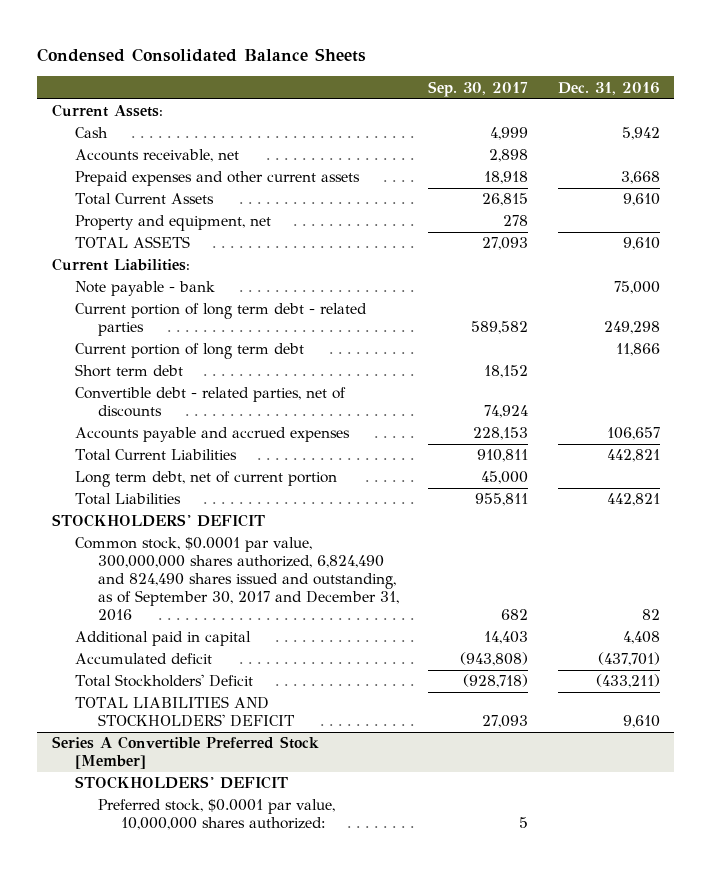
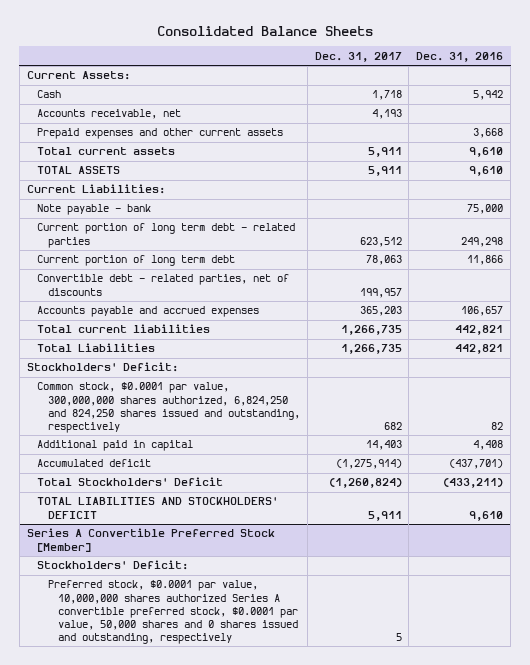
[37,48,367,63] Condensed Consolidated Balance Sheets -> [157,25,374,36] Consolidated Balance Sheets
[428,80,529,97] Sep. 30, 2017 -> none
none -> [314,51,402,62] Dec. 31, 2017
[74,215,271,232] Property and equipment, net -> none
[74,193,214,206] Total Current Assets -> [37,147,176,156] Total current assets
[74,364,183,378] Short term debt -> none
[74,471,337,488] Long term debt, net of current portion -> none
[74,449,237,462] Total Current Liabilities -> [37,324,211,334] Total current liabilities
[51,514,265,528] STOCKHOLDERS' DEFICIT -> [26,362,178,373] Stockholders' Deficit:
[74,537,400,621] Common stock, $0.0001 par value, 300,000,000 shares authorized, 6,824,490 and 824,490 shares issued and outstanding, as of September 30, 2017 and December 31, 2016 -> [37,382,300,433] Common stock, $0.0001 par value, 300,000,000 shares authorized, 6,824,250 and 824,250 shares issued and outstanding, respectively
[74,776,288,790] STOCKHOLDERS' DEFICIT -> [37,560,189,571] Stockholders' Deficit:
[98,799,336,831] Preferred stock, $0.0001 par value, 10,000,000 shares authorized: -> [47,580,299,644] Preferred stock, $0.0001 par value, 10,000,000 shares authorized Series A convertible preferred stock, $0.0001 par value, 50,000 shares and 0 shares issued and outstanding, respectively

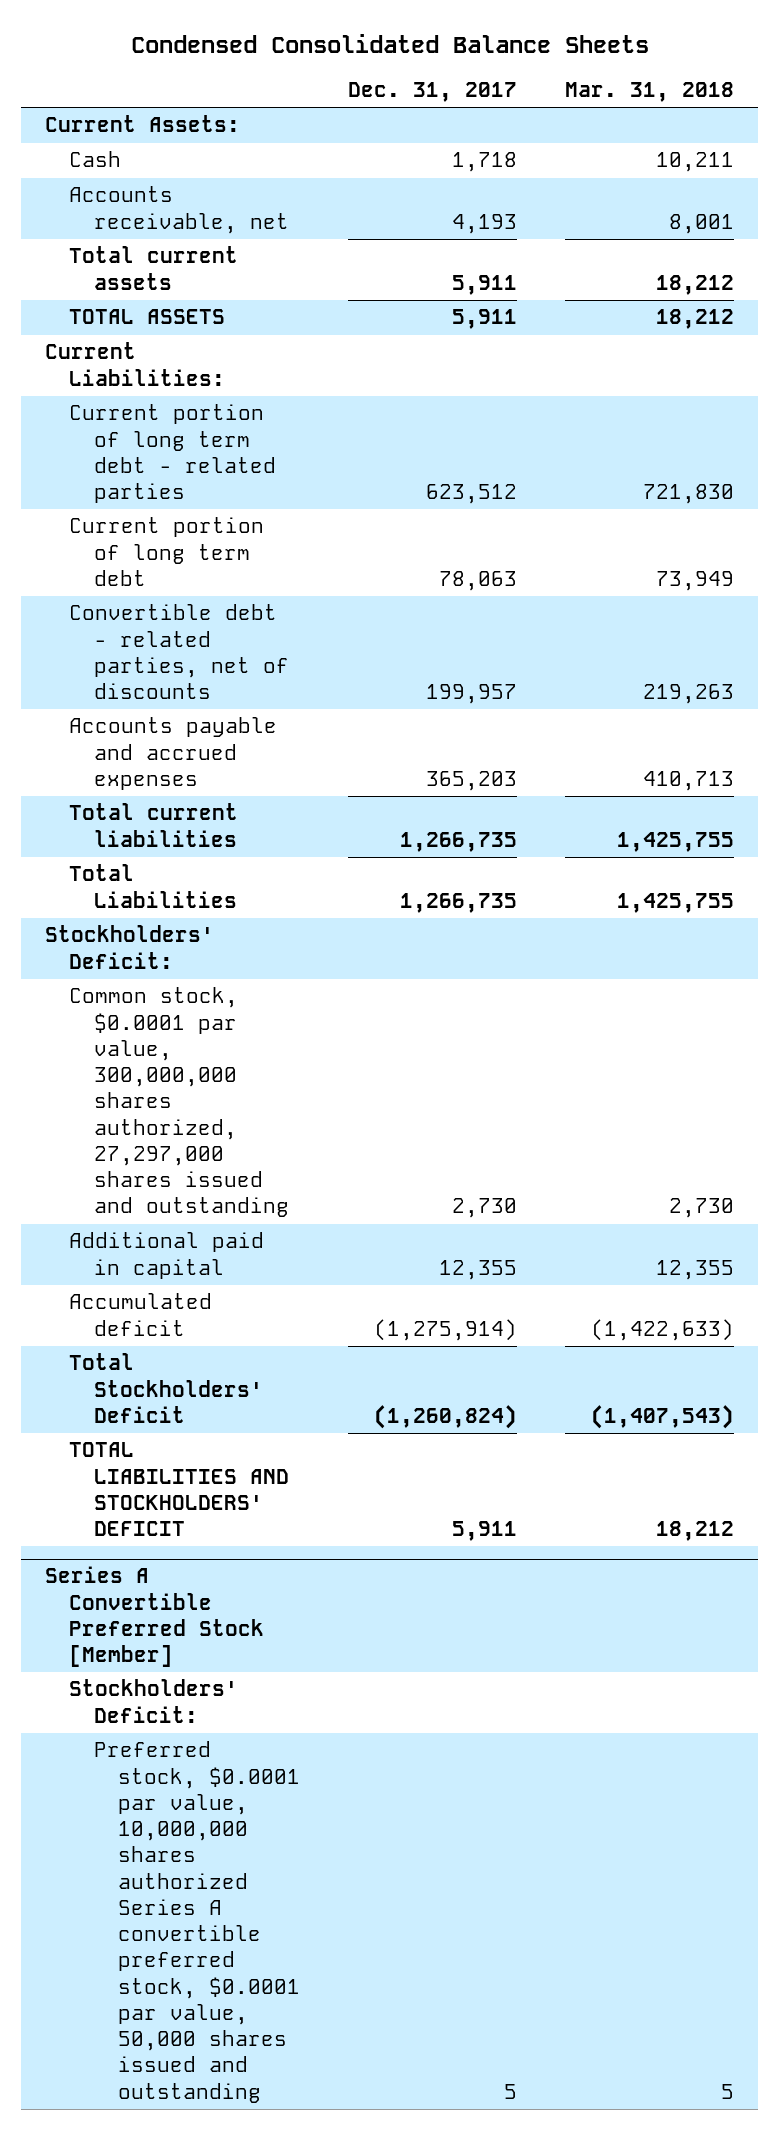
[157,25,374,36] Consolidated Balance Sheets -> [130,33,649,53] Condensed Consolidated Balance Sheets
[416,51,504,62] Dec. 31, 2016 -> none
none -> [565,82,735,103] Mar. 31, 2018
[37,128,284,140] Prepaid expenses and other current assets -> none
[37,204,152,216] Note payable - bank -> none
[37,382,300,433] Common stock, $0.0001 par value, 300,000,000 shares authorized, 6,824,250 and 824,250 shares issued and outstanding, respectively -> [69,987,289,1218] Common stock, $0.0001 par value, 300,000,000 shares authorized, 27,297,000 shares issued and outstanding
[383,421,402,430] 682 -> [451,1198,517,1219] 2,730
[365,440,402,451] 14,403 -> [438,1259,517,1280] 12,355
[47,580,299,644] Preferred stock, $0.0001 par value, 10,000,000 shares authorized Series A convertible preferred stock, $0.0001 par value, 50,000 shares and 0 shares issued and outstanding, respectively -> [93,1741,300,2103] Preferred stock, $0.0001 par value, 10,000,000 shares authorized Series A convertible preferred stock, $0.0001 par value, 50,000 shares issued and outstanding

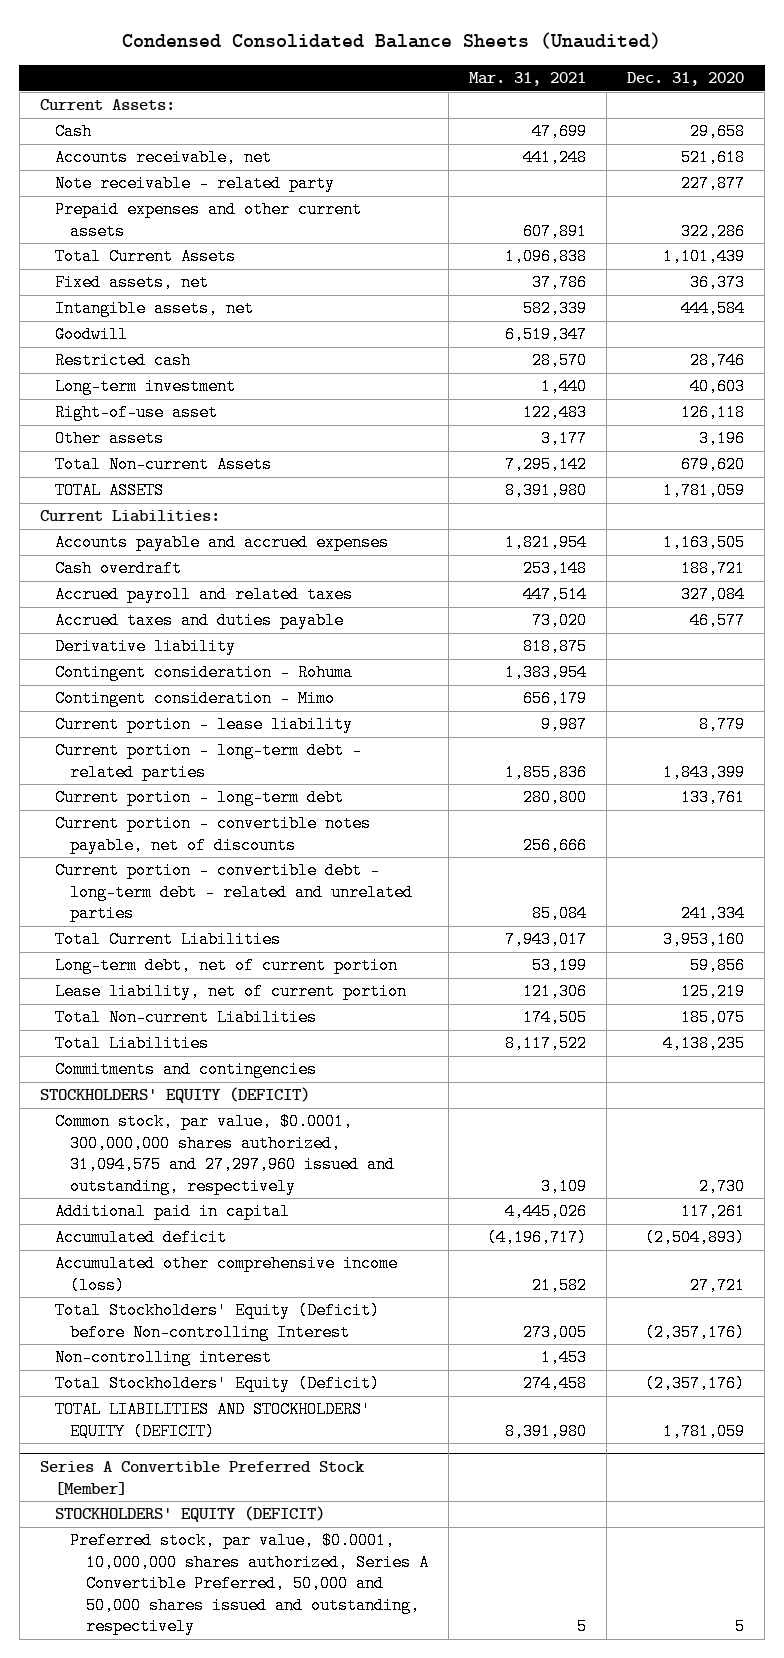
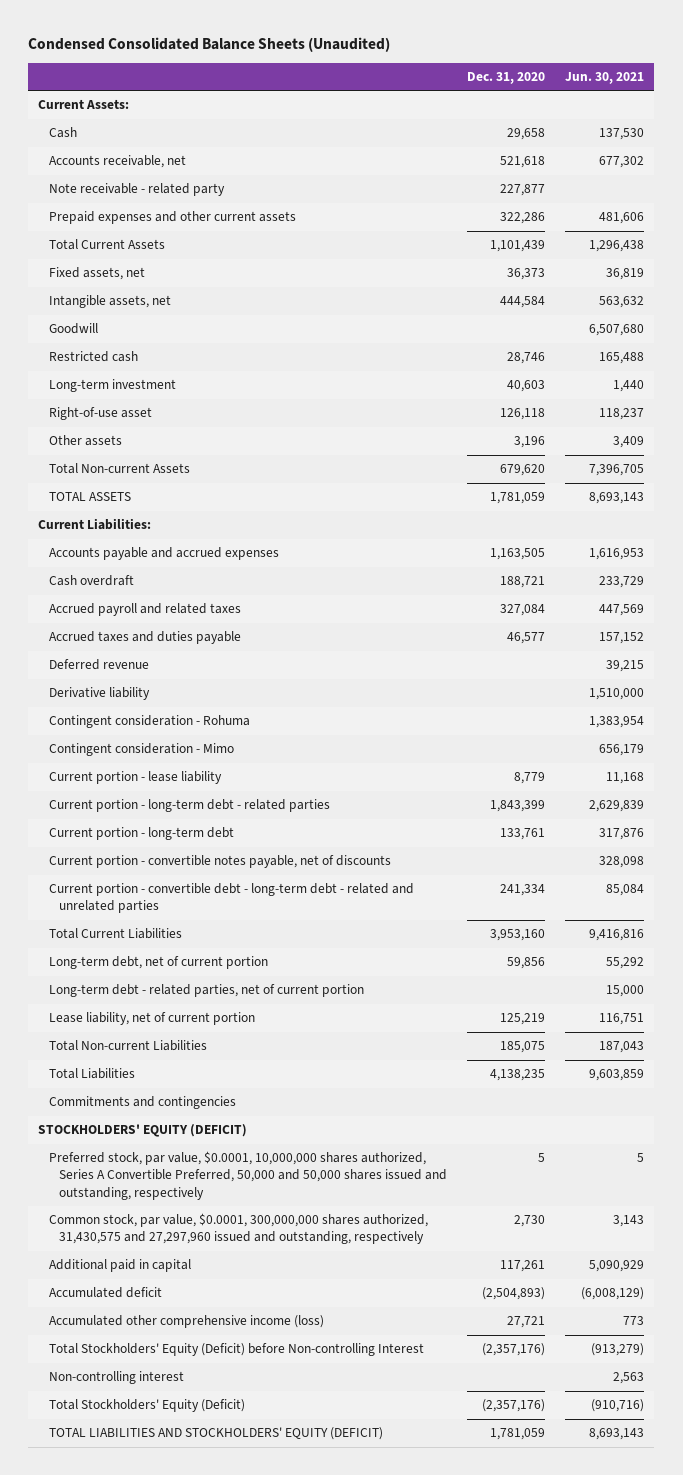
[468,72,586,87] Mar. 31, 2021 -> none
none -> [565,71,645,84] Jun. 30, 2021
none -> [48,659,149,671] Deferred revenue
none -> [48,984,364,998] Long-term debt - related parties, net of current portion
none -> [48,1151,448,1200] Preferred stock, par value, $0.0001, 10,000,000 shares authorized, Series A Convertible Preferred, 50,000 and 50,000 shares issued and outstanding, respectively
[55,1113,396,1195] Common stock, par value, $0.0001, 300,000,000 shares authorized, 31,094,575 and 27,297,960 issued and outstanding, respectively -> [48,1213,428,1245] Common stock, par value, $0.0001, 300,000,000 shares authorized, 31,430,575 and 27,297,960 issued and outstanding, respectively
[39,1461,365,1495] Series A Convertible Preferred Stock [Member] -> none
[55,1506,326,1523] STOCKHOLDERS' EQUITY (DEFICIT) -> none
[70,1532,429,1636] Preferred stock, par value, $0.0001, 10,000,000 shares authorized, Series A Convertible Preferred, 50,000 and 50,000 shares issued and outstanding, respectively -> none

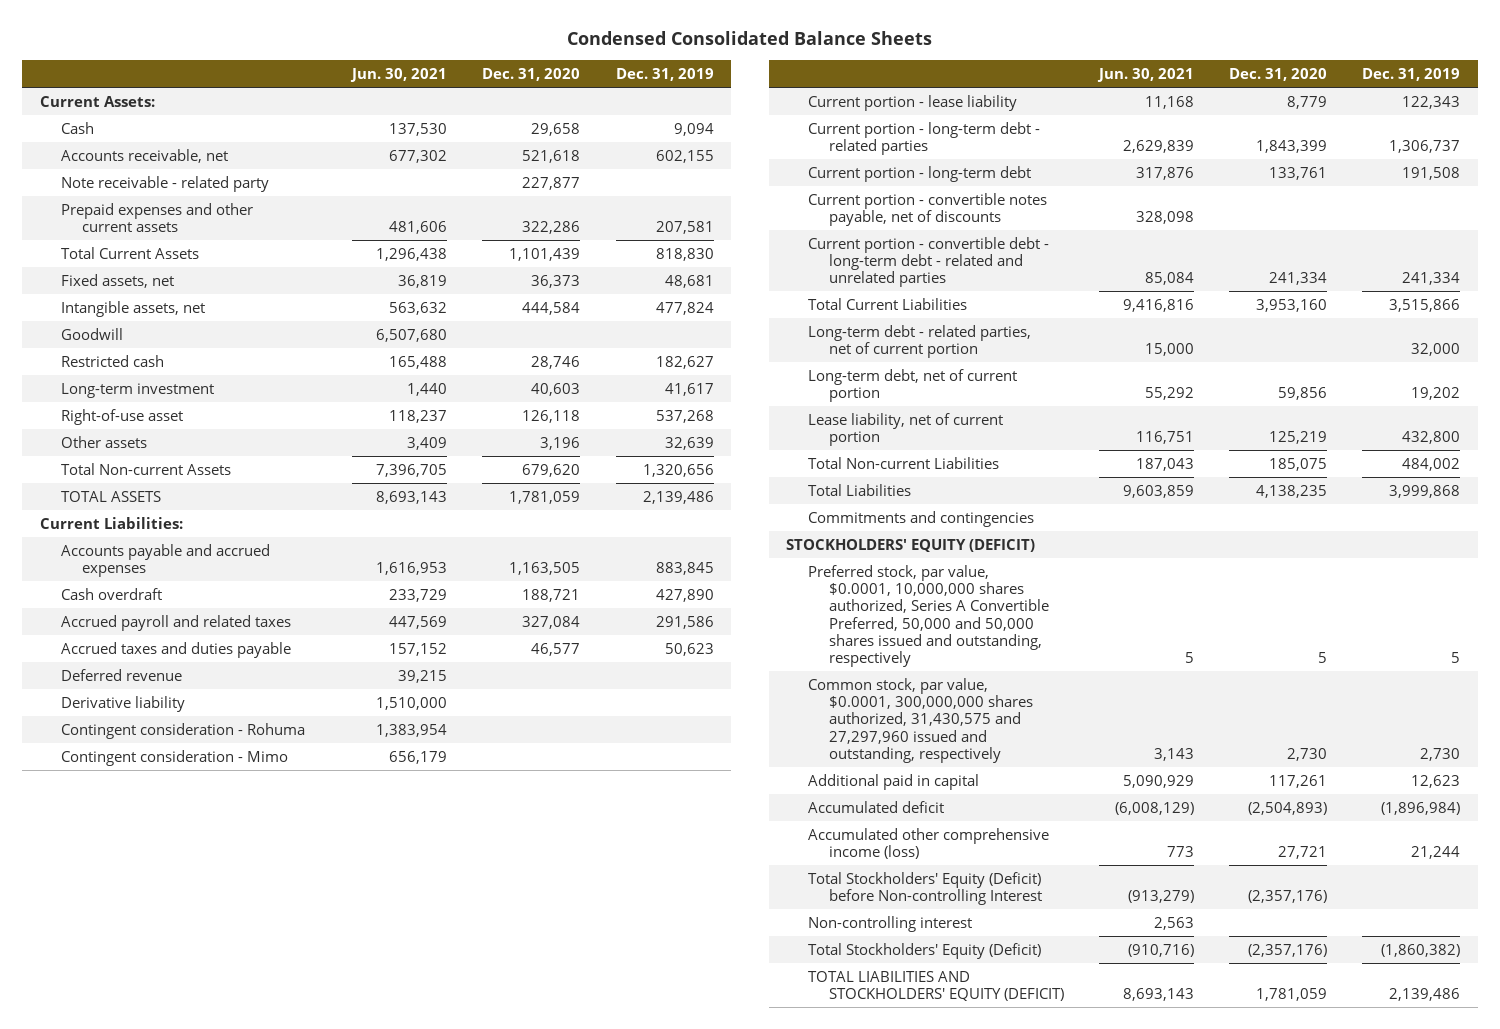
[28,37,391,53] Condensed Consolidated Balance Sheets (Unaudited) -> [566,31,932,46] Condensed Consolidated Balance Sheets
none -> [615,68,714,82] Dec. 31, 2019
[48,956,268,970] Long-term debt, net of current portion -> [807,368,1017,402] Long-term debt, net of current portion

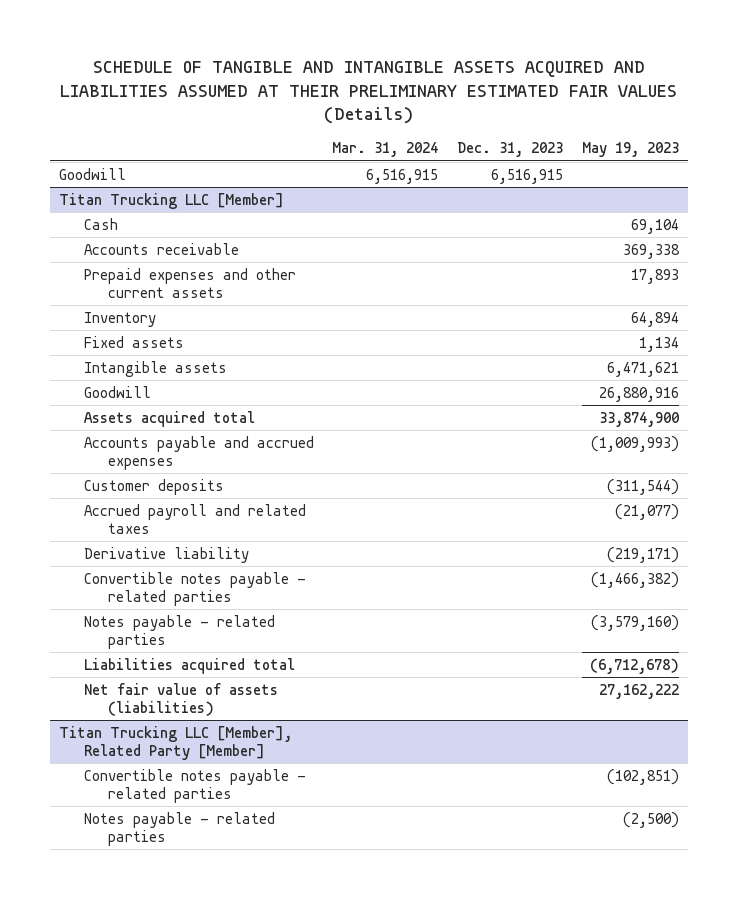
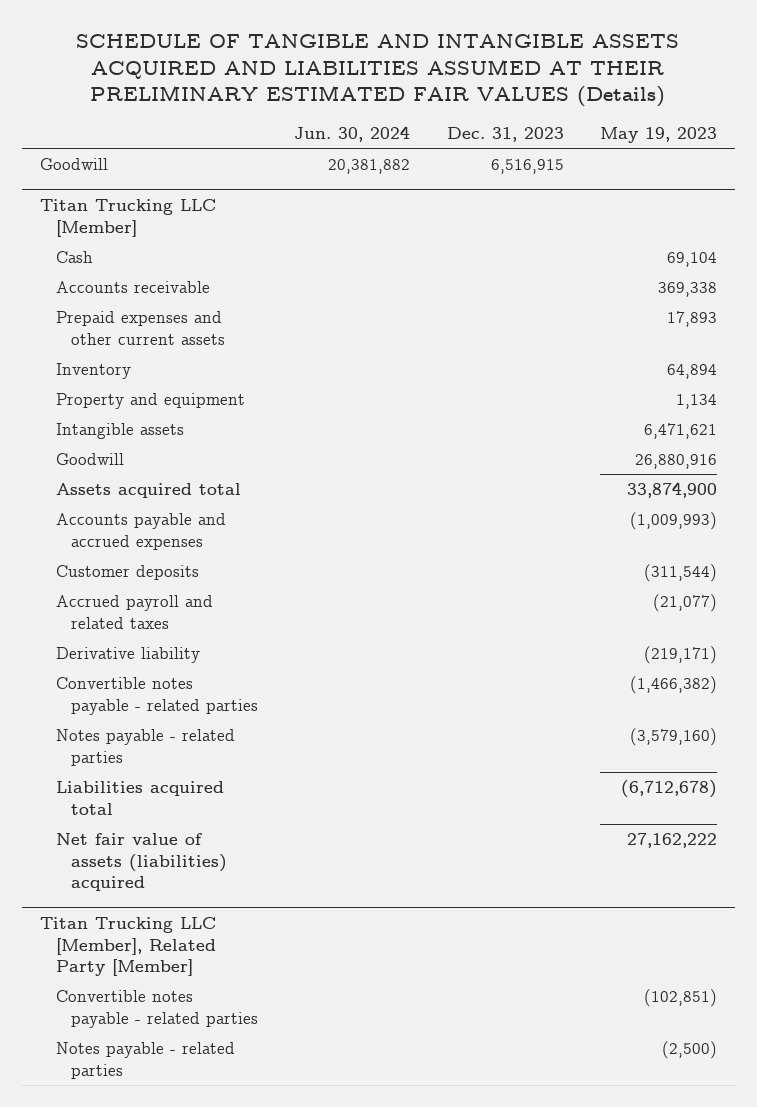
[332,142,439,158] Mar. 31, 2024 -> none
none -> [294,126,411,143] Jun. 30, 2024
[83,335,184,348] Fixed assets -> [55,392,245,409] Property and equipment
[83,682,278,717] Net fair value of assets (liabilities) -> [55,832,228,892] Net fair value of assets (liabilities) acquired

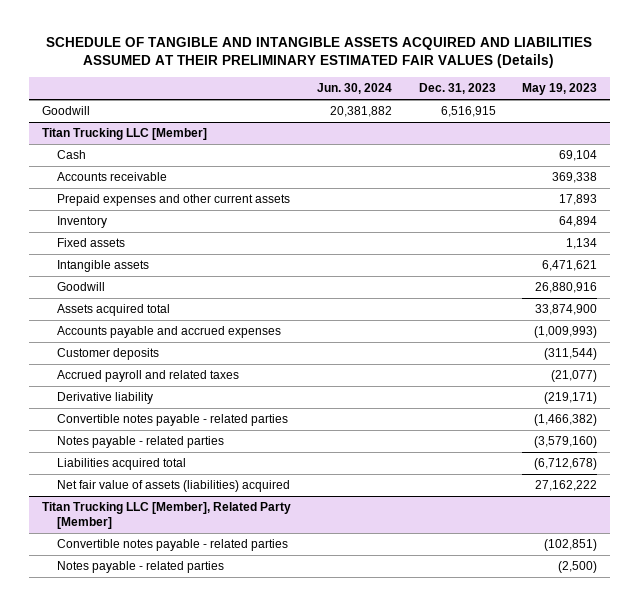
[55,392,245,409] Property and equipment -> [56,238,125,248] Fixed assets

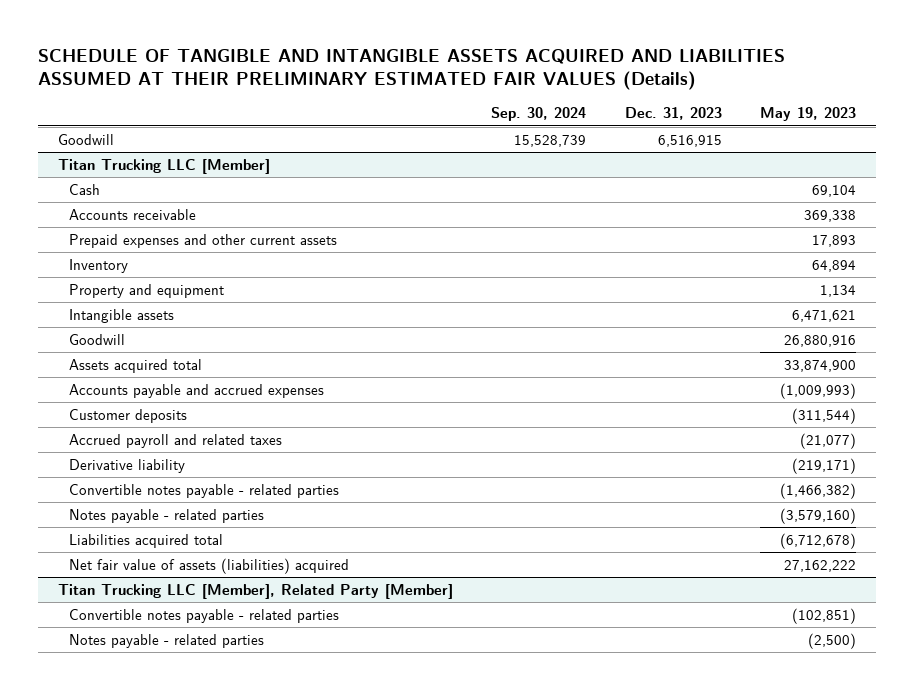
[317,83,393,95] Jun. 30, 2024 -> none
none -> [491,107,587,122] Sep. 30, 2024
[56,238,125,248] Fixed assets -> [69,283,225,298] Property and equipment

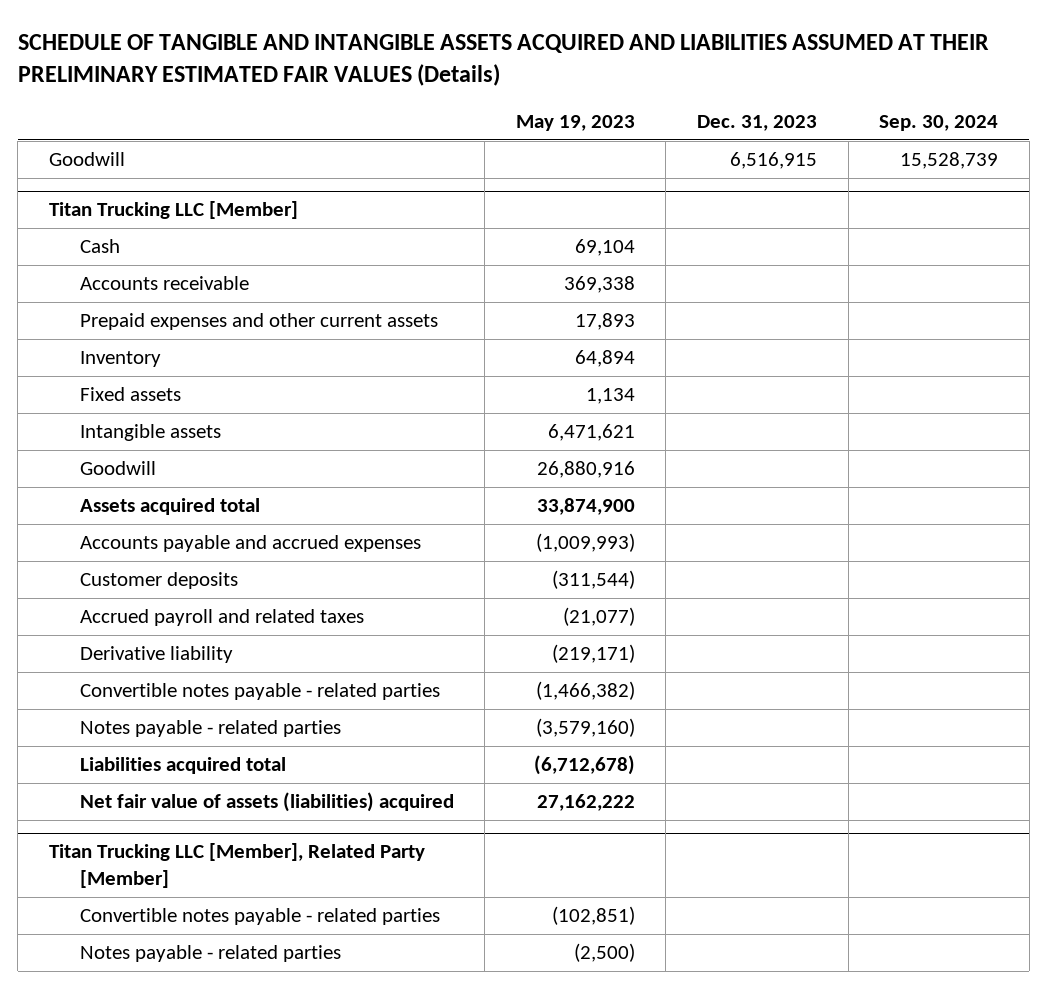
[69,283,225,298] Property and equipment -> [79,387,181,402] Fixed assets

